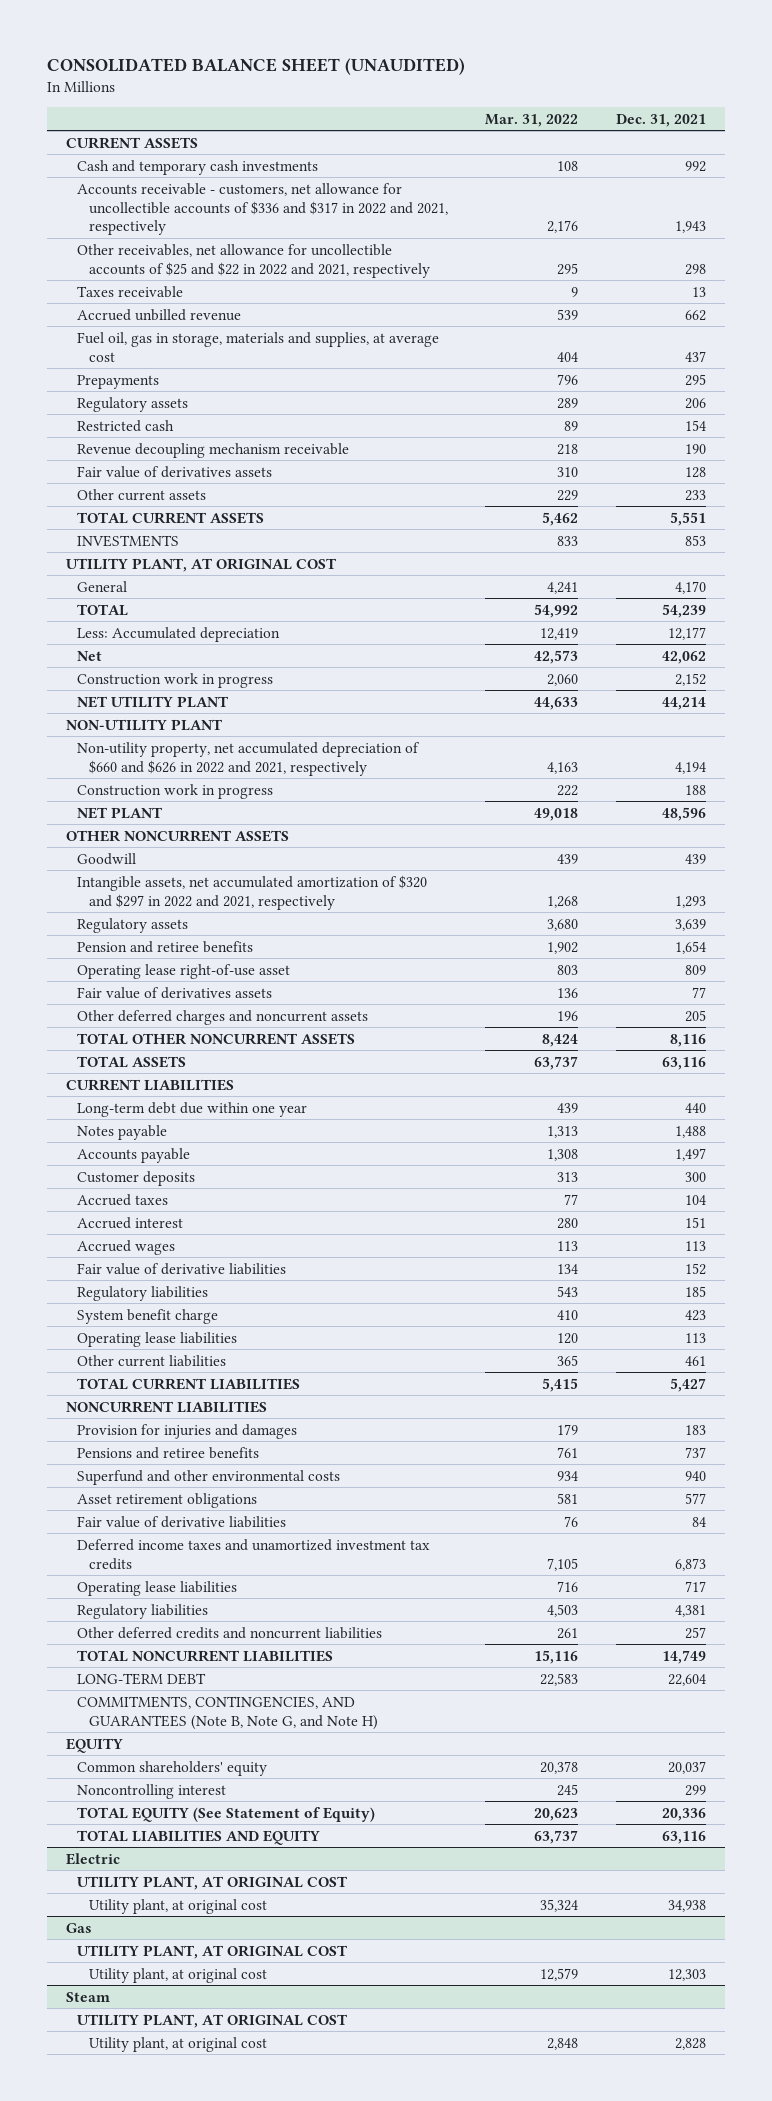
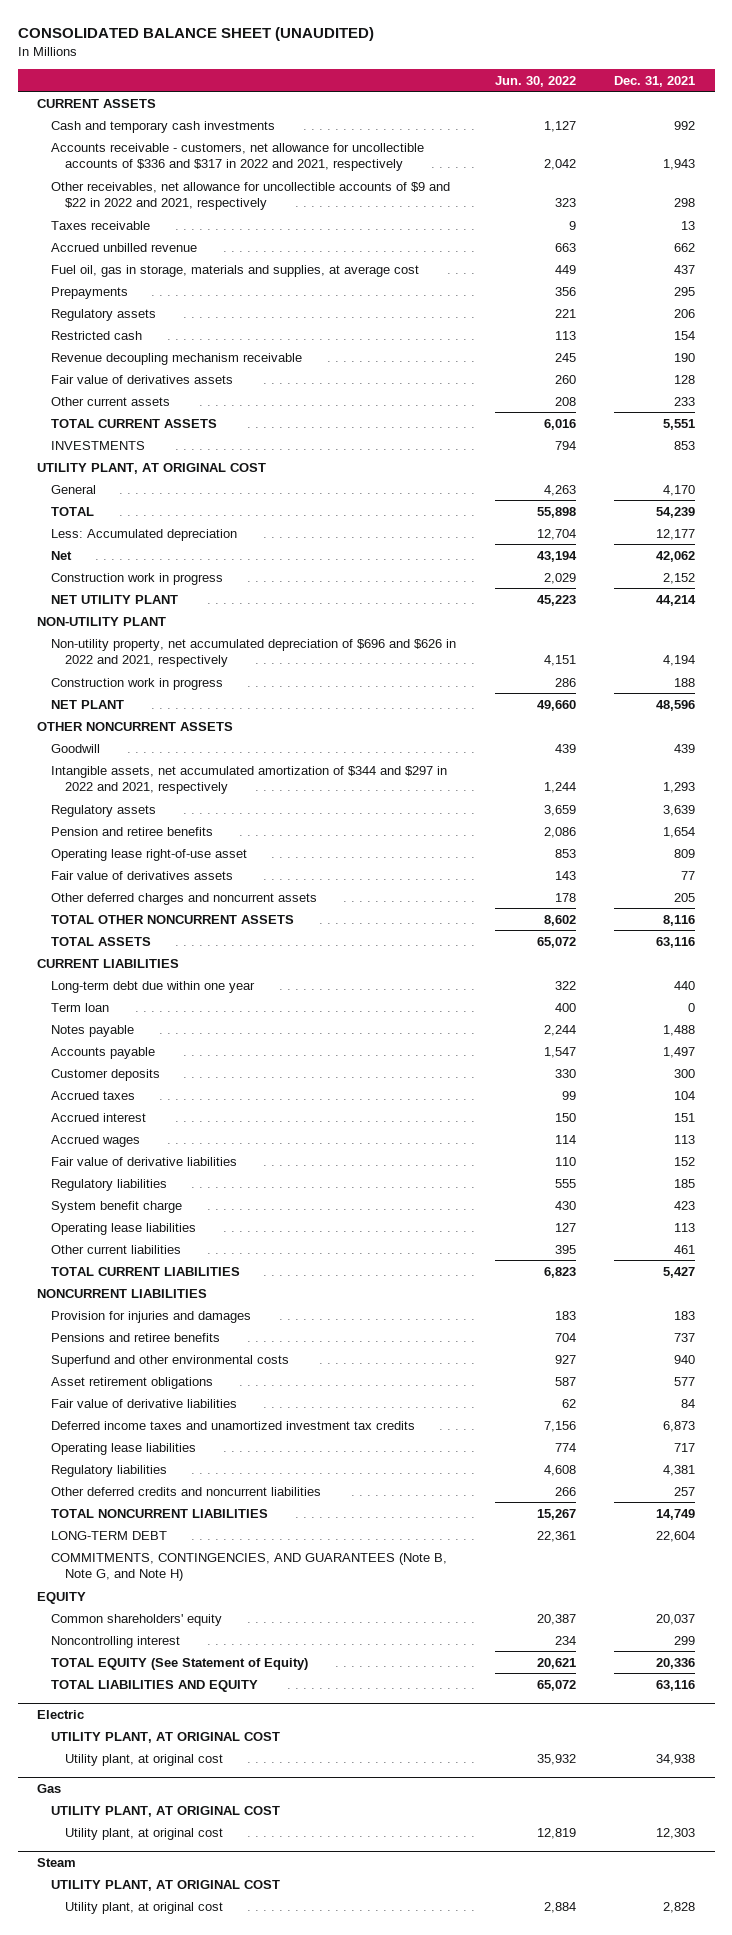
[485,113,579,127] Mar. 31, 2022 -> none
none -> [494,75,576,87] Jun. 30, 2022
[77,243,430,278] Other receivables, net allowance for uncollectible accounts of $25 and $22 in 2022 and 2021, respectively -> [50,181,450,211] Other receivables, net allowance for uncollectible accounts of $9 and $22 in 2022 and 2021, respectively
[77,741,421,776] Non-utility property, net accumulated depreciation of $660 and $626 in 2022 and 2021, respectively -> [50,638,456,668] Non-utility property, net accumulated depreciation of $696 and $626 in 2022 and 2021, respectively
[77,874,428,910] Intangible assets, net accumulated amortization of $320 and $297 in 2022 and 2021, respectively -> [50,765,447,795] Intangible assets, net accumulated amortization of $344 and $297 in 2022 and 2021, respectively
none -> [50,1002,109,1012] Term loan

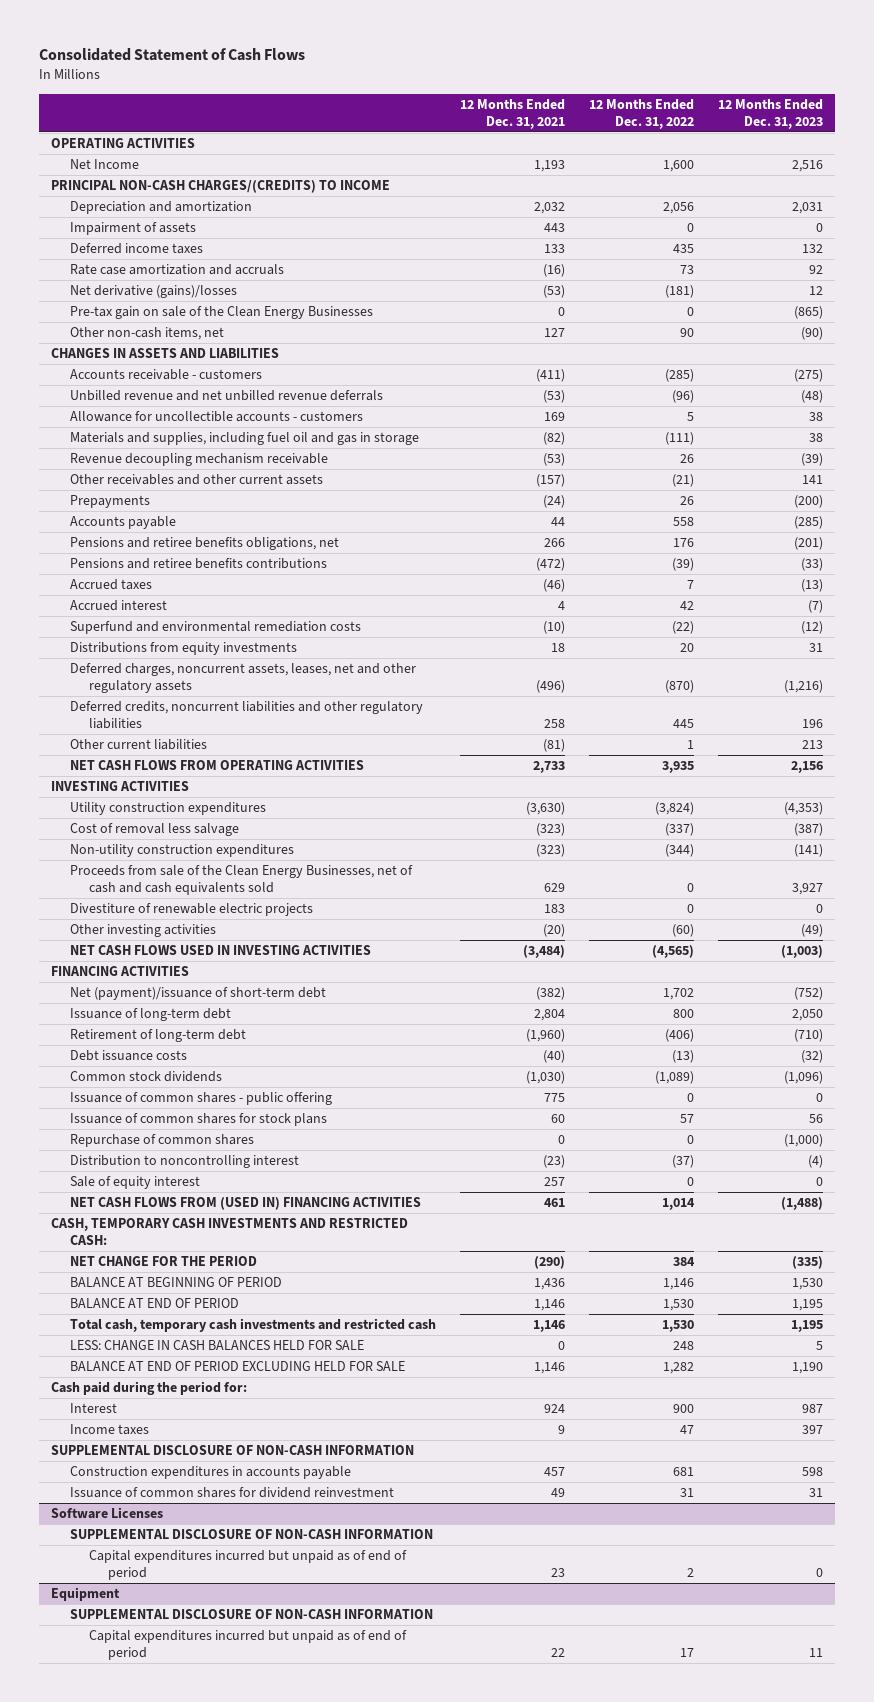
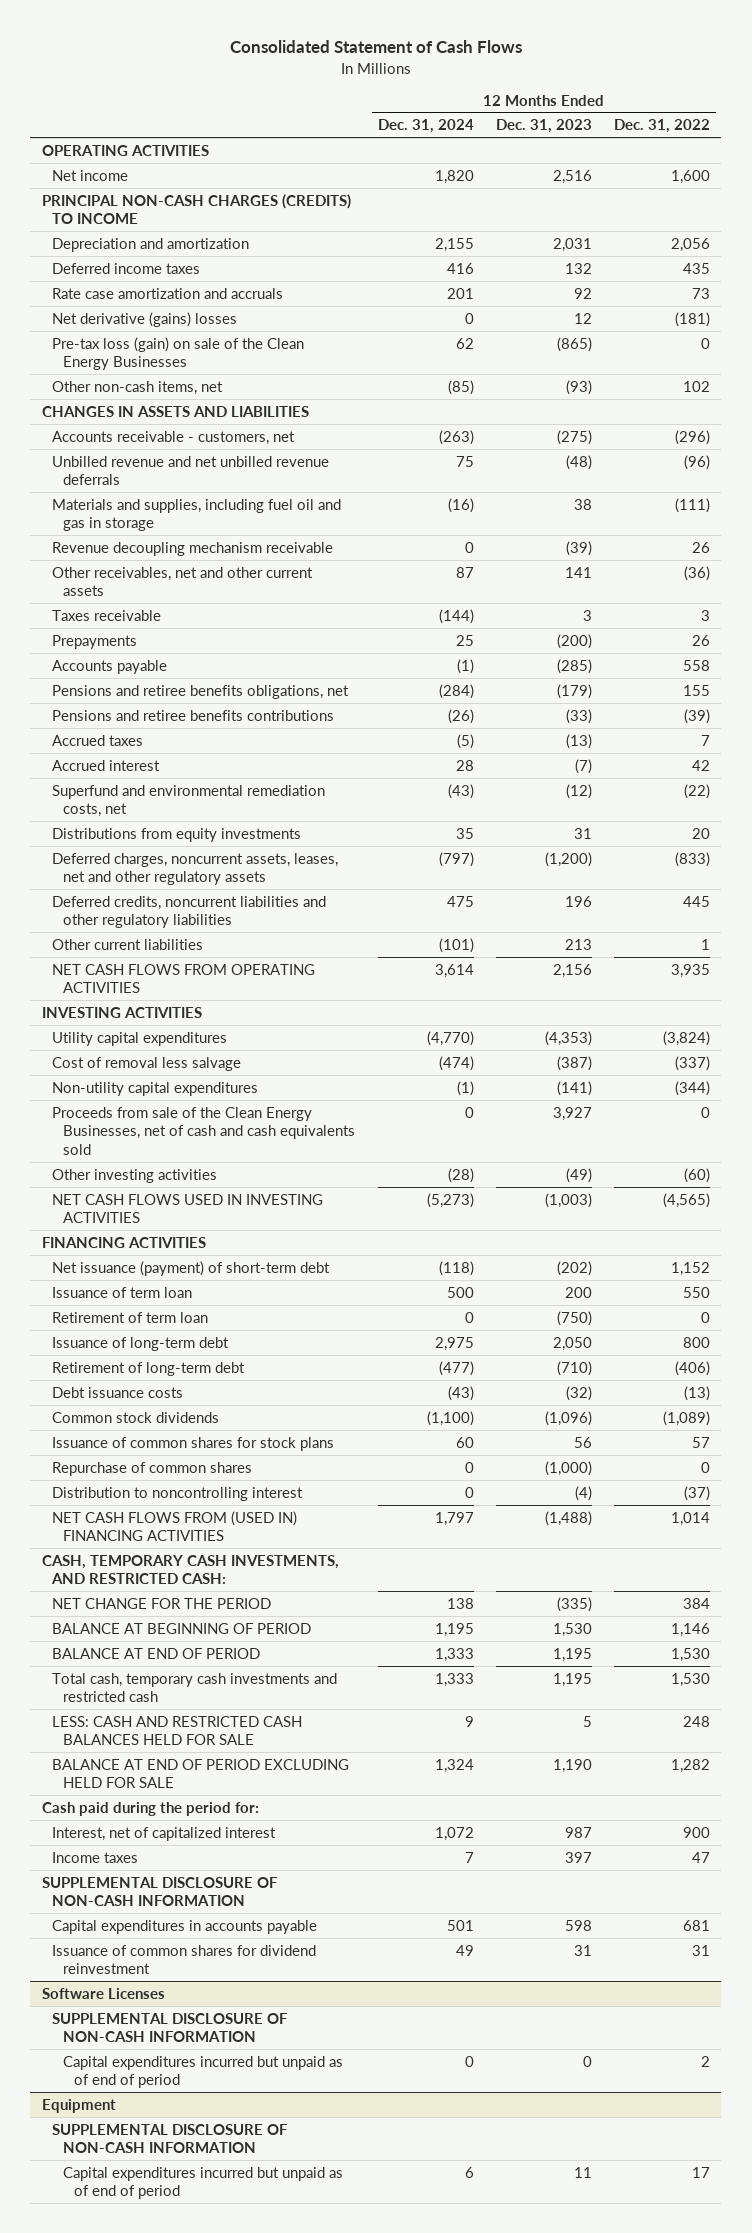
[459,98,565,129] 12 Months Ended Dec. 31, 2021 -> none
none -> [377,119,474,134] Dec. 31, 2024
[69,159,139,170] Net Income -> [52,169,129,181] Net income
[50,180,390,194] PRINCIPAL NON-CASH CHARGES/(CREDITS) TO INCOME -> [41,193,351,225] PRINCIPAL NON-CASH CHARGES (CREDITS) TO INCOME
[69,222,196,236] Impairment of assets -> none
[69,285,237,299] Net derivative (gains)/losses -> [52,311,238,327] Net derivative (gains) losses
[69,306,373,320] Pre-tax gain on sale of the Clean Energy Businesses -> [52,336,305,371] Pre-tax loss (gain) on sale of the Clean Energy Businesses
[680,328,695,338] 90 -> [683,380,711,392] 102
[801,327,824,341] (90) -> [565,379,592,395] (93)
[69,369,262,381] Accounts receivable - customers -> [52,430,296,445] Accounts receivable - customers, net
[665,369,695,383] (285) -> [675,429,711,445] (296)
[69,411,363,423] Allowance for uncollectible accounts - customers -> none
[69,474,323,486] Other receivables and other current assets -> [52,566,314,597] Other receivables, net and other current assets
[672,474,695,488] (21) -> [684,565,711,581] (36)
none -> [52,609,162,621] Taxes receivable
[673,538,695,548] 176 -> [683,684,711,696] 155
[794,537,824,551] (201) -> [556,683,592,699] (179)
[69,621,361,635] Superfund and environmental remediation costs -> [52,784,326,818] Superfund and environmental remediation costs, net
[665,680,695,694] (870) -> [675,851,711,867] (833)
[784,680,824,694] (1,216) -> [544,851,592,867] (1,200)
[69,802,266,816] Utility construction expenditures -> [52,1031,228,1046] Utility capital expenditures
[69,844,294,858] Non-utility construction expenditures -> [52,1081,259,1096] Non-utility capital expenditures
[69,903,313,917] Divestiture of renewable electric projects -> none
[69,987,326,1001] Net (payment)/issuance of short-term debt -> [52,1260,331,1276] Net issuance (payment) of short-term debt
[663,988,695,1001] 1,702 -> [671,1261,711,1276] 1,152
[794,987,824,1001] (752) -> [556,1260,592,1276] (202)
none -> [52,1286,193,1298] Issuance of term loan
none -> [52,1311,209,1323] Retirement of term loan
[69,1092,332,1106] Issuance of common shares - public offering -> none
[69,1176,200,1190] Sale of equity interest -> none
[50,1218,408,1246] CASH, TEMPORARY CASH INVESTMENTS AND RESTRICTED CASH: -> [41,1554,339,1585] CASH, TEMPORARY CASH INVESTMENTS, AND RESTRICTED CASH:
[69,1340,364,1351] LESS: CHANGE IN CASH BALANCES HELD FOR SALE -> [52,1715,303,1746] LESS: CASH AND RESTRICTED CASH BALANCES HELD FOR SALE
[69,1403,117,1414] Interest -> [52,1826,277,1841] Interest, net of capitalized interest
[69,1466,351,1480] Construction expenditures in accounts payable -> [52,1919,318,1934] Capital expenditures in accounts payable

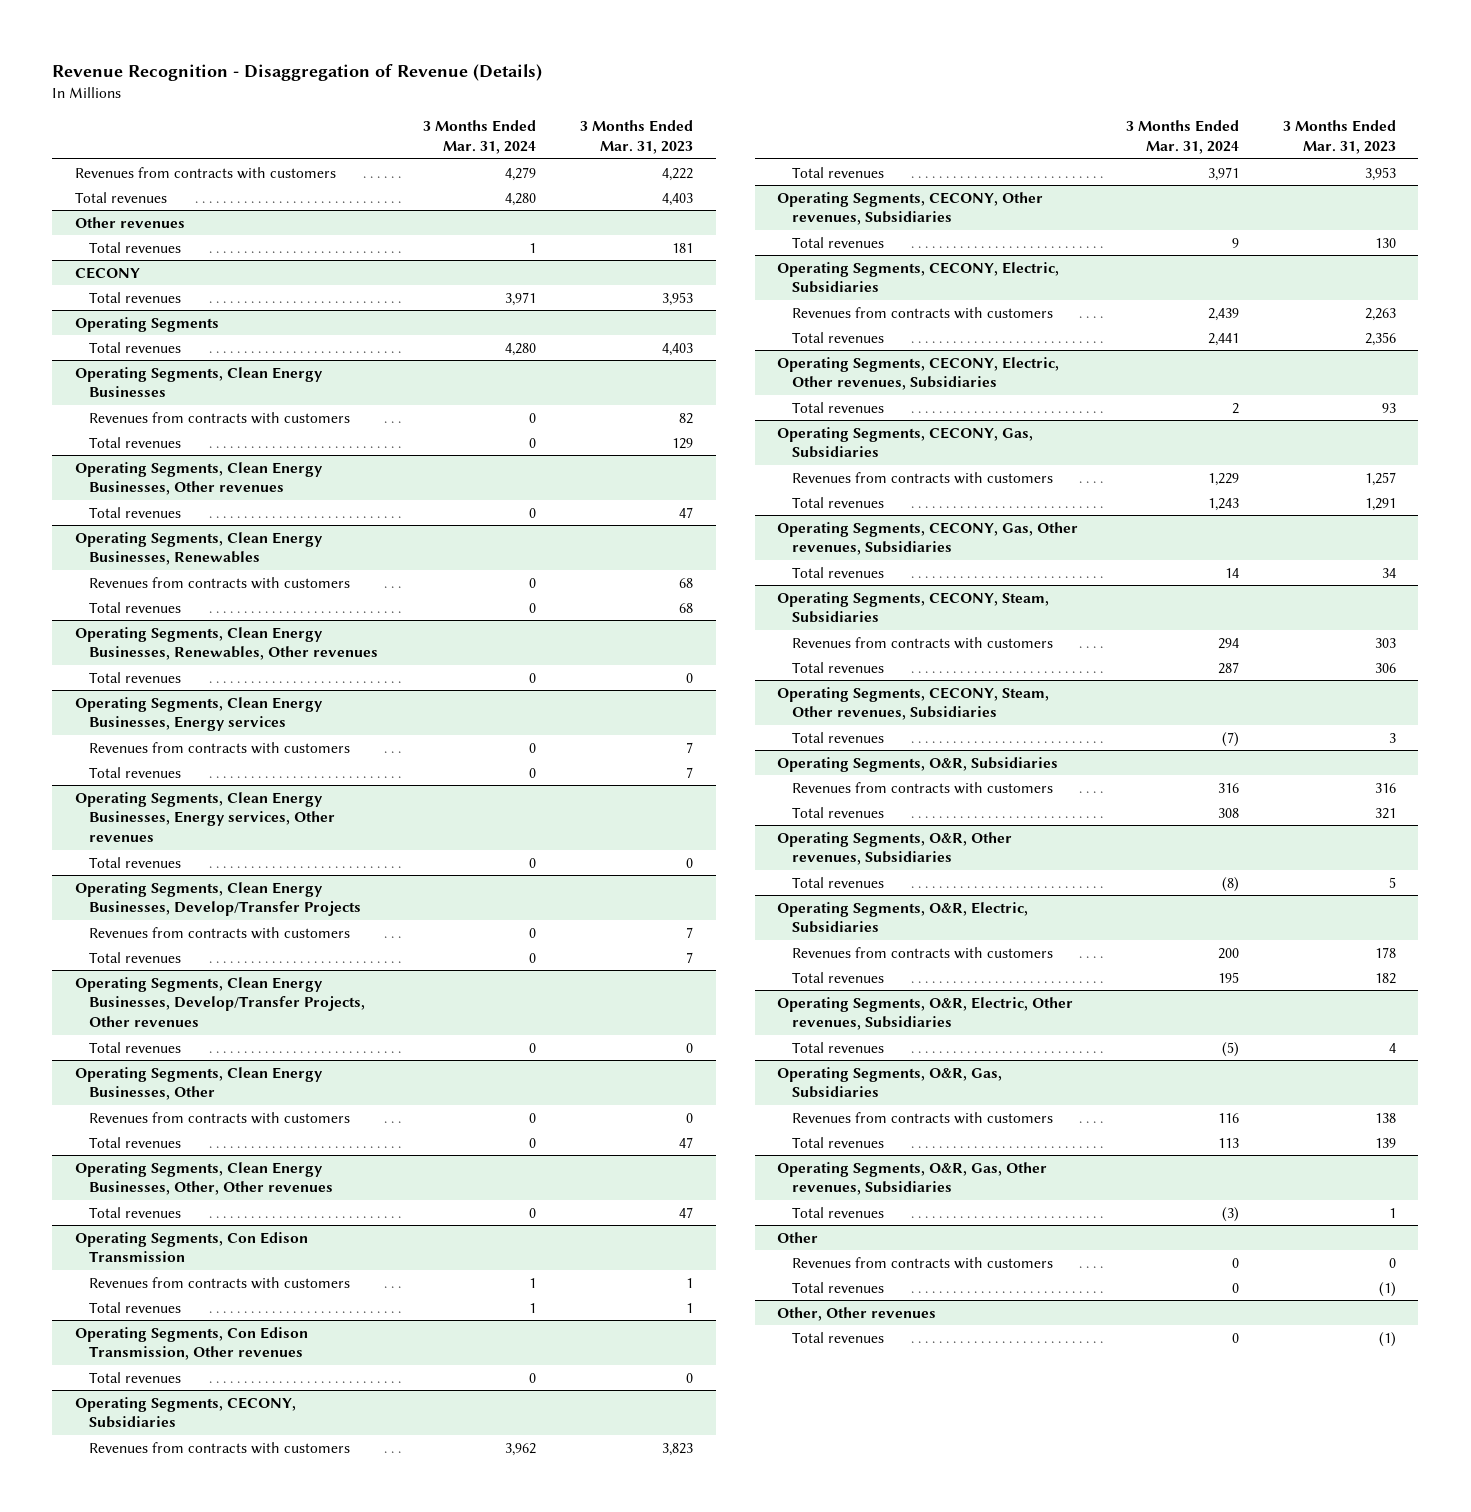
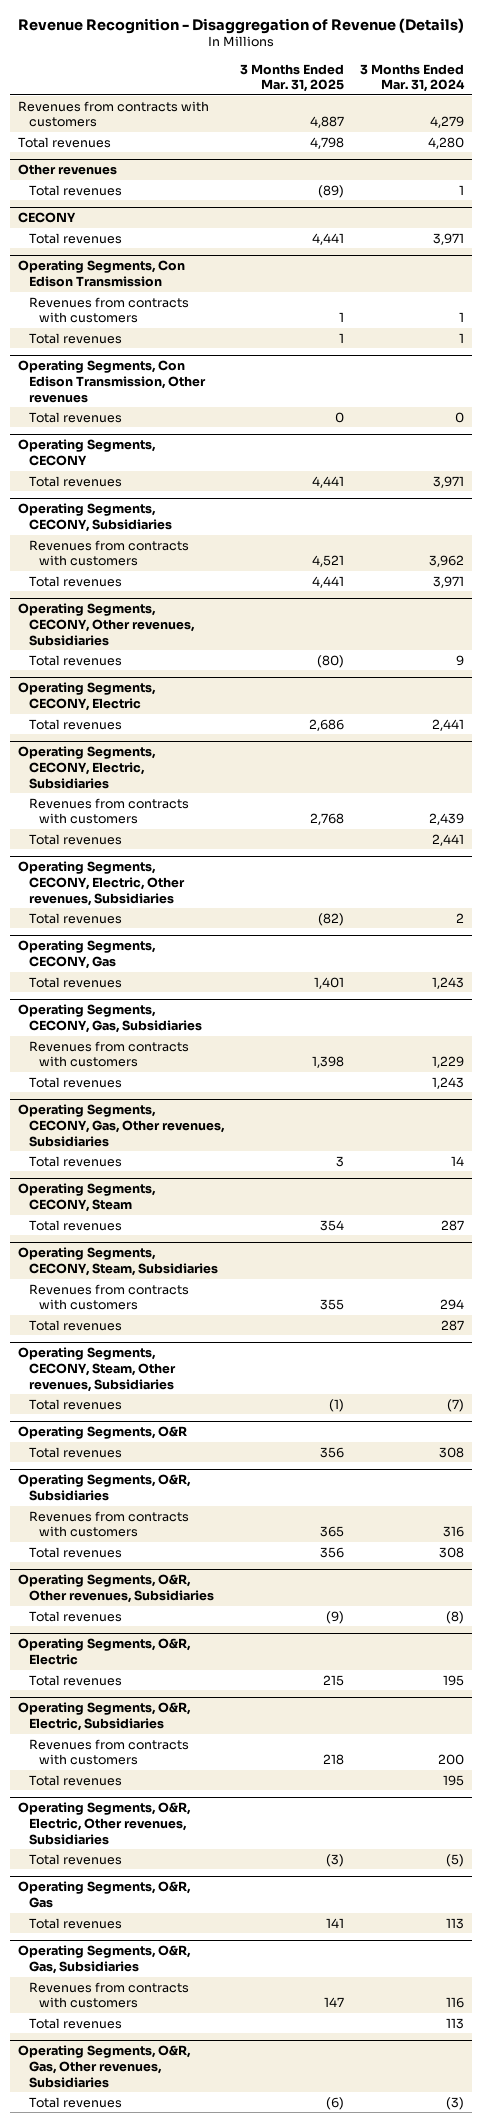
[580,120,694,155] 3 Months Ended Mar. 31, 2023 -> none
none -> [239,63,344,93] 3 Months Ended Mar. 31, 2025
[74,316,219,332] Operating Segments -> none
[89,341,182,353] Total revenues -> none
[74,366,323,398] Operating Segments, Clean Energy Businesses -> none
[89,411,351,424] Revenues from contracts with customers -> none
[89,436,182,448] Total revenues -> none
[74,461,323,496] Operating Segments, Clean Energy Businesses, Other revenues -> none
[89,506,182,518] Total revenues -> none
[74,531,323,566] Operating Segments, Clean Energy Businesses, Renewables -> none
[89,576,351,589] Revenues from contracts with customers -> none
[89,601,182,613] Total revenues -> none
[74,626,379,661] Operating Segments, Clean Energy Businesses, Renewables, Other revenues -> none
[89,671,182,683] Total revenues -> none
[74,696,323,732] Operating Segments, Clean Energy Businesses, Energy services -> none
[89,741,351,754] Revenues from contracts with customers -> none
[89,766,182,778] Total revenues -> none
[74,791,336,843] Operating Segments, Clean Energy Businesses, Energy services, Other revenues -> none
[89,856,182,868] Total revenues -> none
[74,881,362,917] Operating Segments, Clean Energy Businesses, Develop/Transfer Projects -> none
[89,926,351,939] Revenues from contracts with customers -> none
[89,951,182,963] Total revenues -> none
[74,976,366,1028] Operating Segments, Clean Energy Businesses, Develop/Transfer Projects, Other revenues -> none
[89,1041,182,1053] Total revenues -> none
[74,1066,323,1101] Operating Segments, Clean Energy Businesses, Other -> none
[89,1111,351,1124] Revenues from contracts with customers -> none
[89,1136,182,1148] Total revenues -> none
[74,1161,334,1196] Operating Segments, Clean Energy Businesses, Other, Other revenues -> none
[89,1206,182,1218] Total revenues -> none
none -> [18,439,157,467] Operating Segments, CECONY
none -> [28,475,122,487] Total revenues
none -> [18,682,157,712] Operating Segments, CECONY, Electric
none -> [28,718,122,730] Total revenues
none -> [18,940,157,970] Operating Segments, CECONY, Gas
none -> [28,976,122,988] Total revenues
none -> [18,1183,157,1213] Operating Segments, CECONY, Steam
none -> [28,1219,122,1231] Total revenues
none -> [18,1426,188,1440] Operating Segments, O&R
none -> [28,1446,122,1458] Total revenues
none -> [18,1638,192,1666] Operating Segments, O&R, Electric
none -> [28,1674,122,1686] Total revenues
none -> [18,1881,192,1909] Operating Segments, O&R, Gas
none -> [28,1917,122,1929] Total revenues
[777,1231,819,1243] Other -> none
[792,1256,1054,1269] Revenues from contracts with customers -> none
[792,1281,885,1293] Total revenues -> none
[777,1306,937,1321] Other, Other revenues -> none
[792,1331,885,1343] Total revenues -> none

